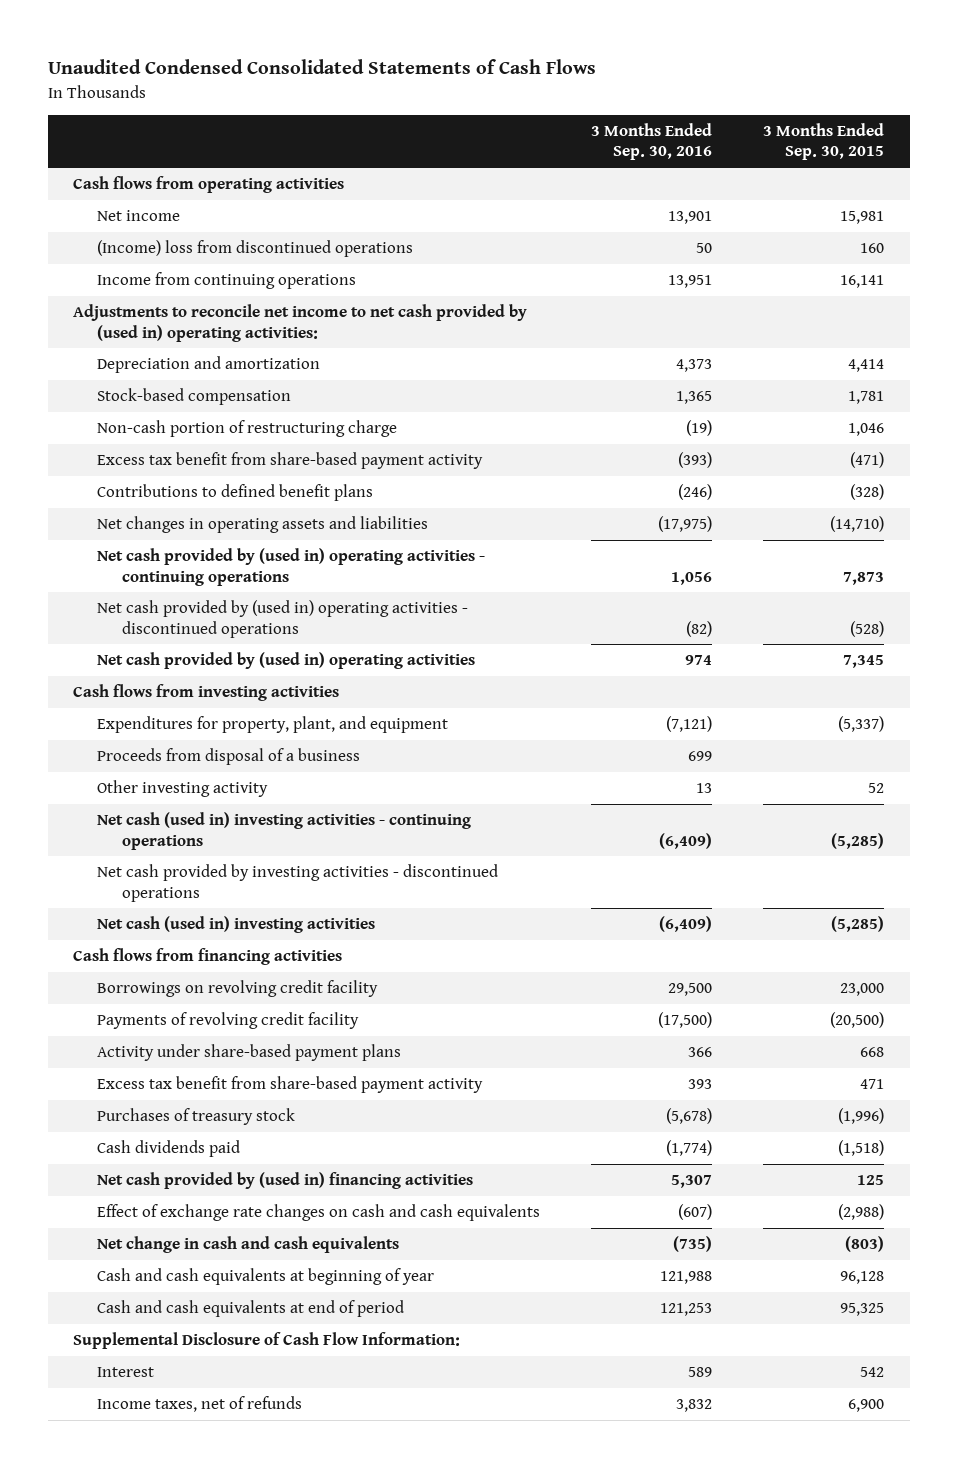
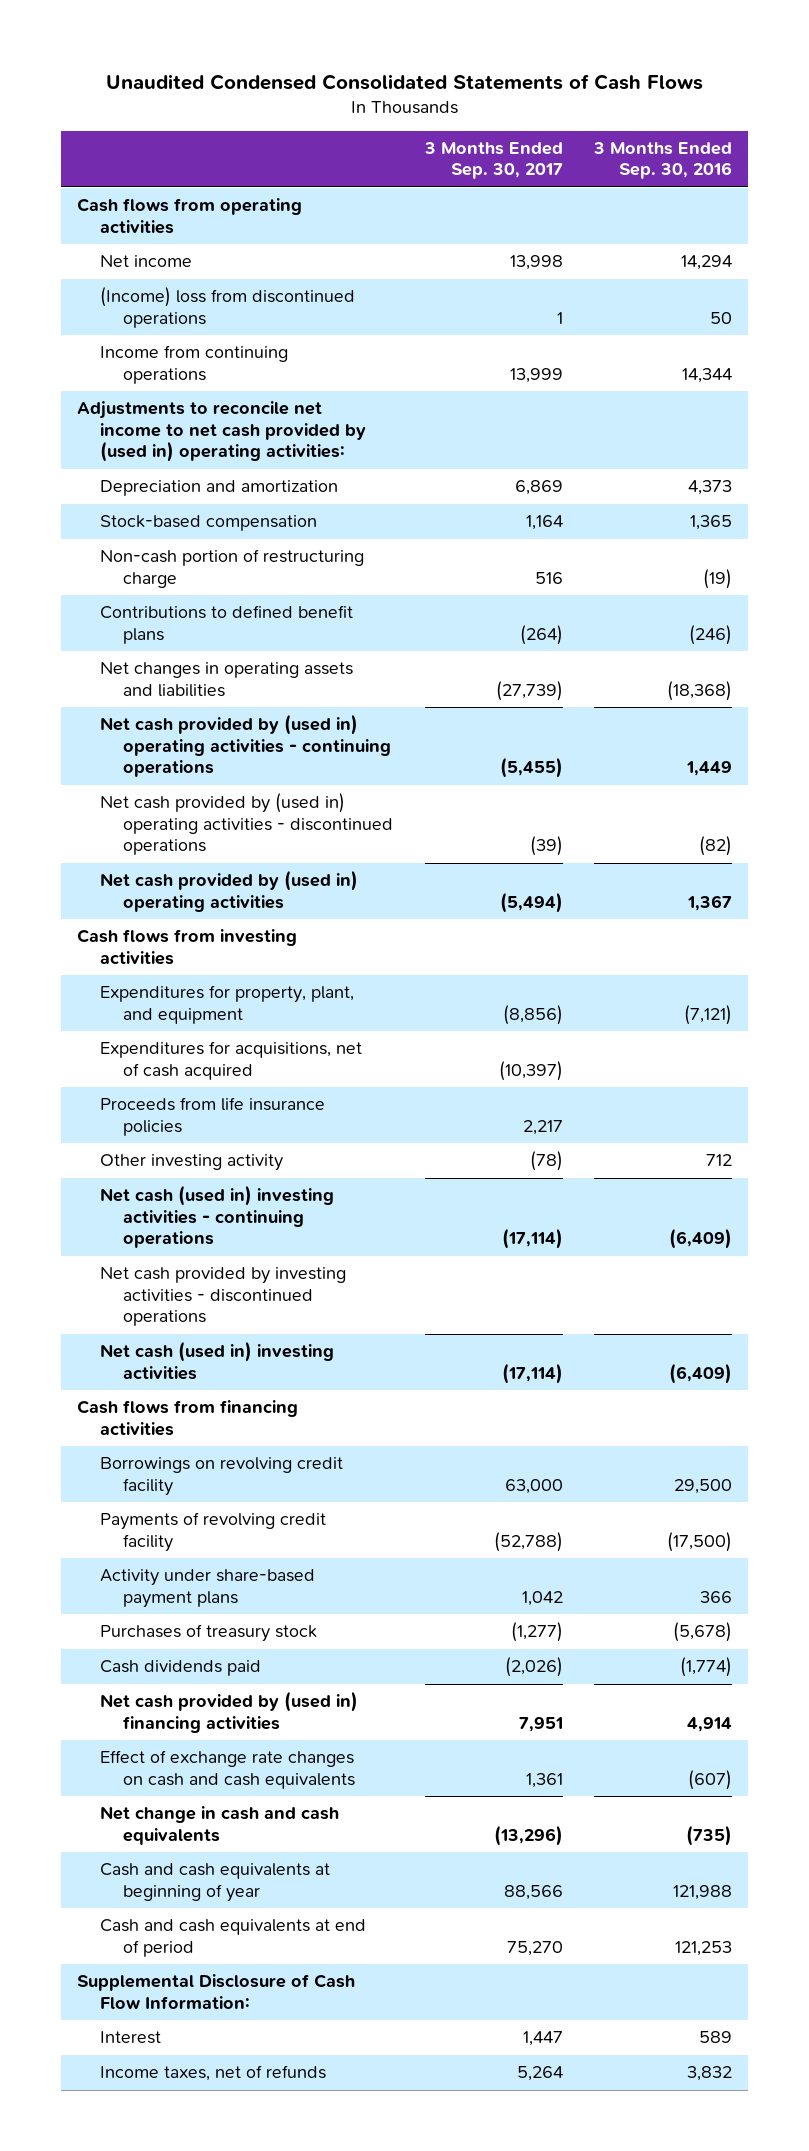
[763,123,885,161] 3 Months Ended Sep. 30, 2015 -> none
none -> [423,141,563,180] 3 Months Ended Sep. 30, 2017
[668,211,713,225] 13,901 -> [681,255,733,271] 14,294
[668,275,713,289] 13,951 -> [682,367,733,383] 14,344
[97,452,484,470] Excess tax benefit from share-based payment activity -> none
[658,516,713,533] (17,975) -> [667,680,733,701] (18,368)
[671,571,713,585] 1,056 -> [686,761,733,777] 1,449
[685,655,713,666] 974 -> [687,894,733,911] 1,367
[97,748,361,766] Proceeds from disposal of a business -> none
none -> [100,1041,363,1080] Expenditures for acquisitions, net of cash acquired
none -> [100,1097,326,1136] Proceeds from life insurance policies
[696,783,713,794] 13 -> [706,1154,733,1167] 712
[97,1076,484,1094] Excess tax benefit from share-based payment activity -> none
[671,1175,713,1189] 5,307 -> [687,1716,733,1732] 4,914

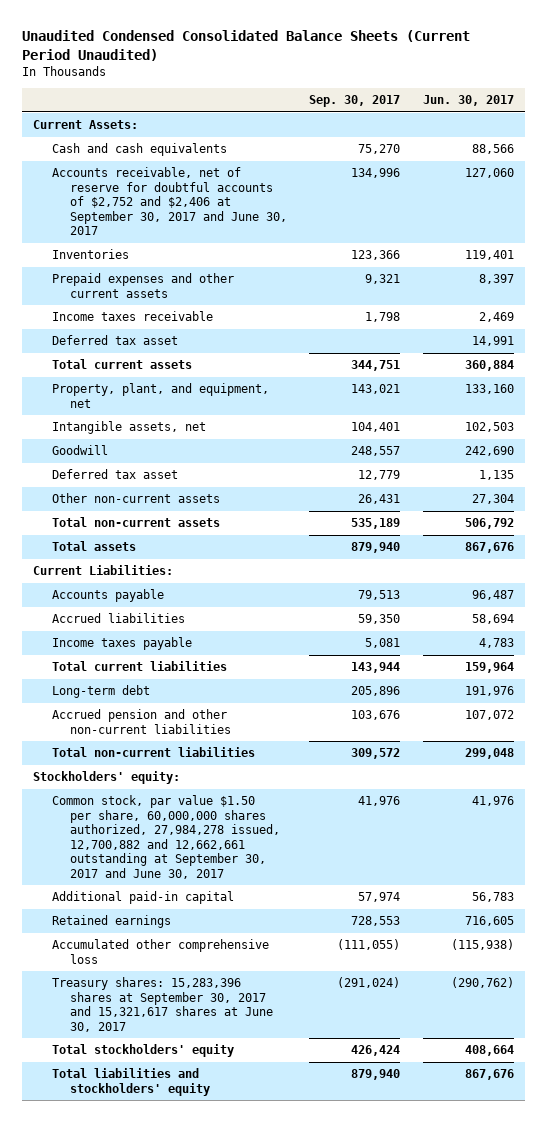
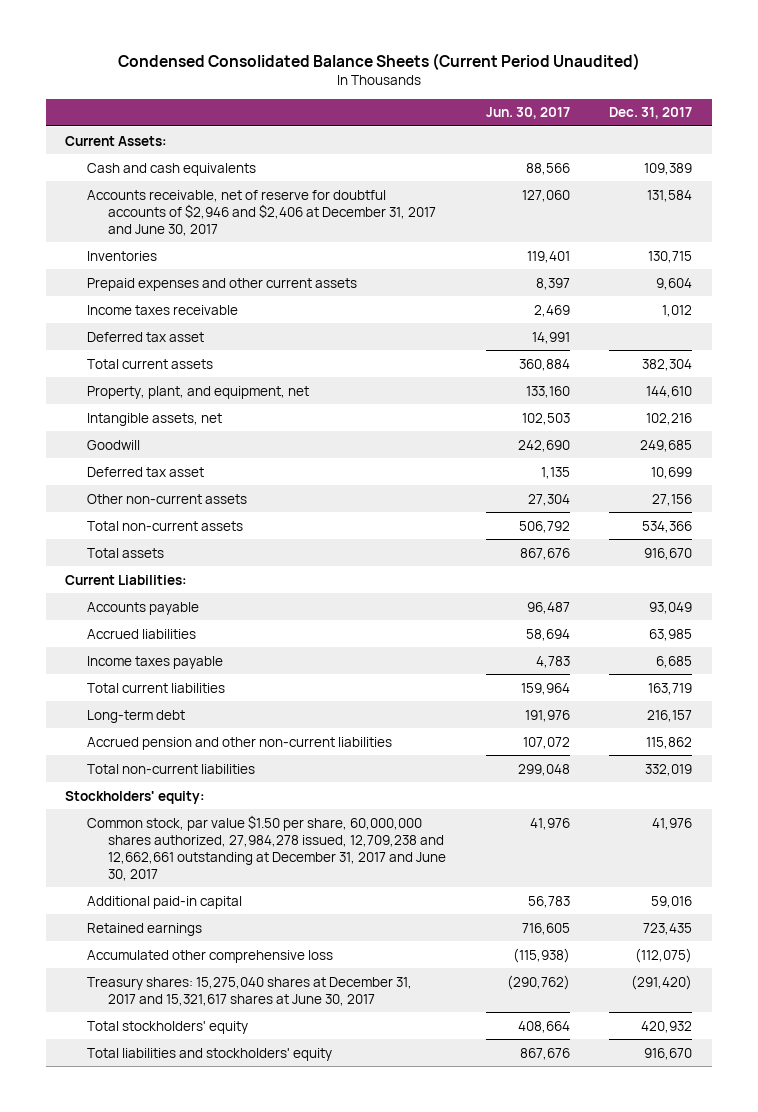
[22,29,471,61] Unaudited Condensed Consolidated Balance Sheets (Current Period Unaudited) -> [117,52,640,70] Condensed Consolidated Balance Sheets (Current Period Unaudited)
[309,95,401,108] Sep. 30, 2017 -> none
none -> [609,107,693,120] Dec. 31, 2017
[51,167,287,236] Accounts receivable, net of reserve for doubtful accounts of $2,752 and $2,406 at September 30, 2017 and June 30, 2017 -> [86,189,437,236] Accounts receivable, net of reserve for doubtful accounts of $2,946 and $2,406 at December 31, 2017 and June 30, 2017
[51,795,280,879] Common stock, par value $1.50 per share, 60,000,000 shares authorized, 27,984,278 issued, 12,700,882 and 12,662,661 outstanding at September 30, 2017 and June 30, 2017 -> [86,814,447,881] Common stock, par value $1.50 per share, 60,000,000 shares authorized, 27,984,278 issued, 12,709,238 and 12,662,661 outstanding at December 31, 2017 and June 30, 2017
[51,977,273,1032] Treasury shares: 15,283,396 shares at September 30, 2017 and 15,321,617 shares at June 30, 2017 -> [86,976,412,1006] Treasury shares: 15,275,040 shares at December 31, 2017 and 15,321,617 shares at June 30, 2017

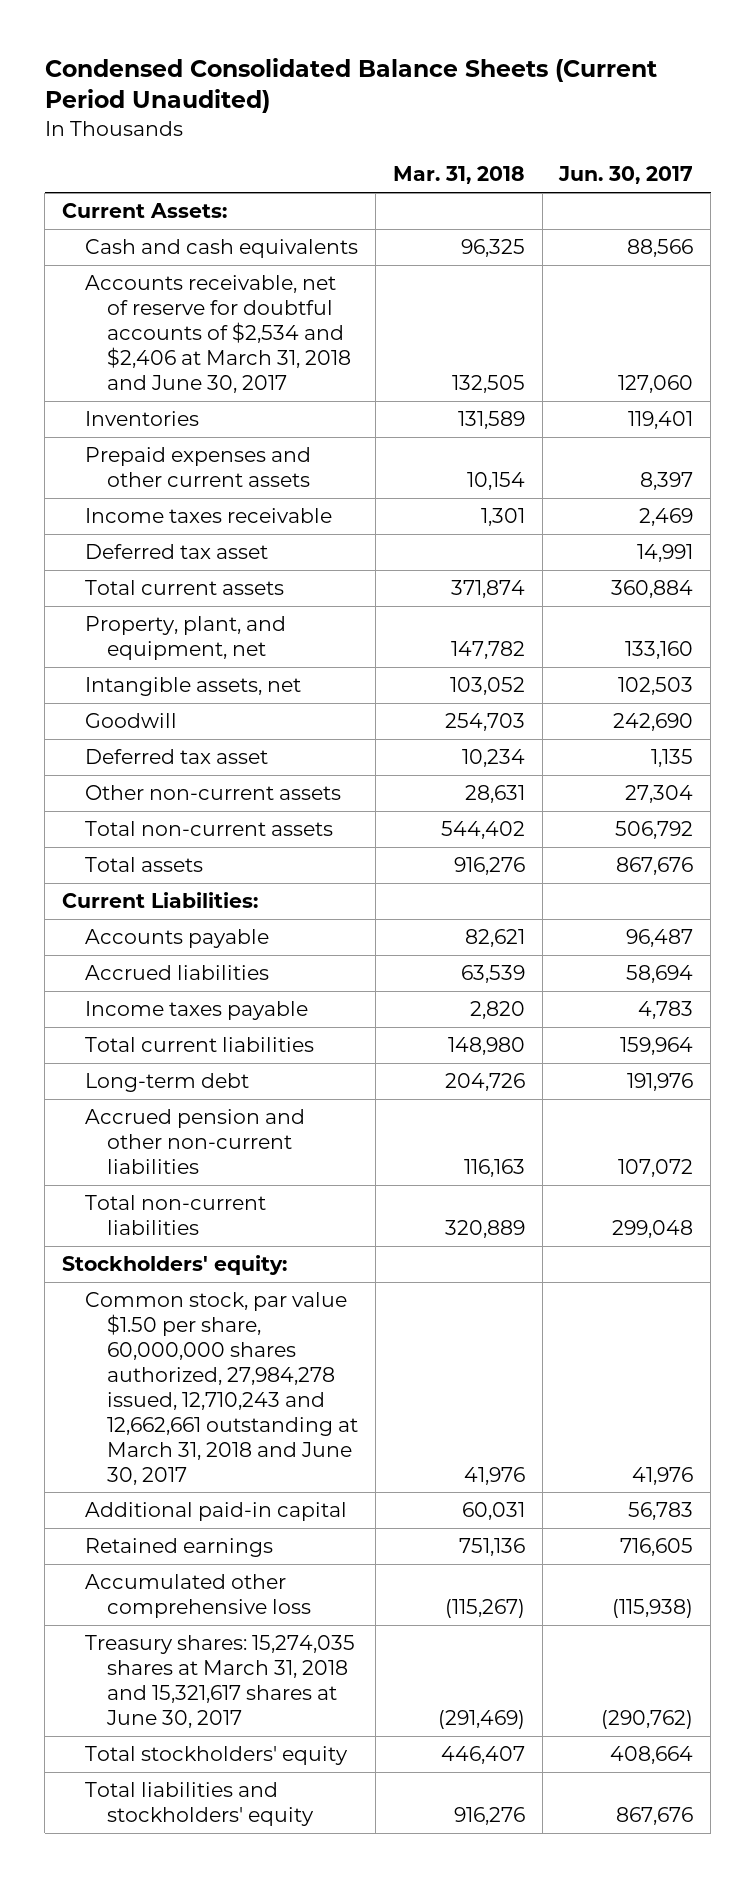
[609,107,693,120] Dec. 31, 2017 -> none
none -> [392,166,525,185] Mar. 31, 2018
[86,189,437,236] Accounts receivable, net of reserve for doubtful accounts of $2,946 and $2,406 at December 31, 2017 and June 30, 2017 -> [84,275,352,393] Accounts receivable, net of reserve for doubtful accounts of $2,534 and $2,406 at March 31, 2018 and June 30, 2017
[86,814,447,881] Common stock, par value $1.50 per share, 60,000,000 shares authorized, 27,984,278 issued, 12,709,238 and 12,662,661 outstanding at December 31, 2017 and June 30, 2017 -> [84,1292,359,1485] Common stock, par value $1.50 per share, 60,000,000 shares authorized, 27,984,278 issued, 12,710,243 and 12,662,661 outstanding at March 31, 2018 and June 30, 2017
[86,976,412,1006] Treasury shares: 15,275,040 shares at December 31, 2017 and 15,321,617 shares at June 30, 2017 -> [84,1635,355,1728] Treasury shares: 15,274,035 shares at March 31, 2018 and 15,321,617 shares at June 30, 2017

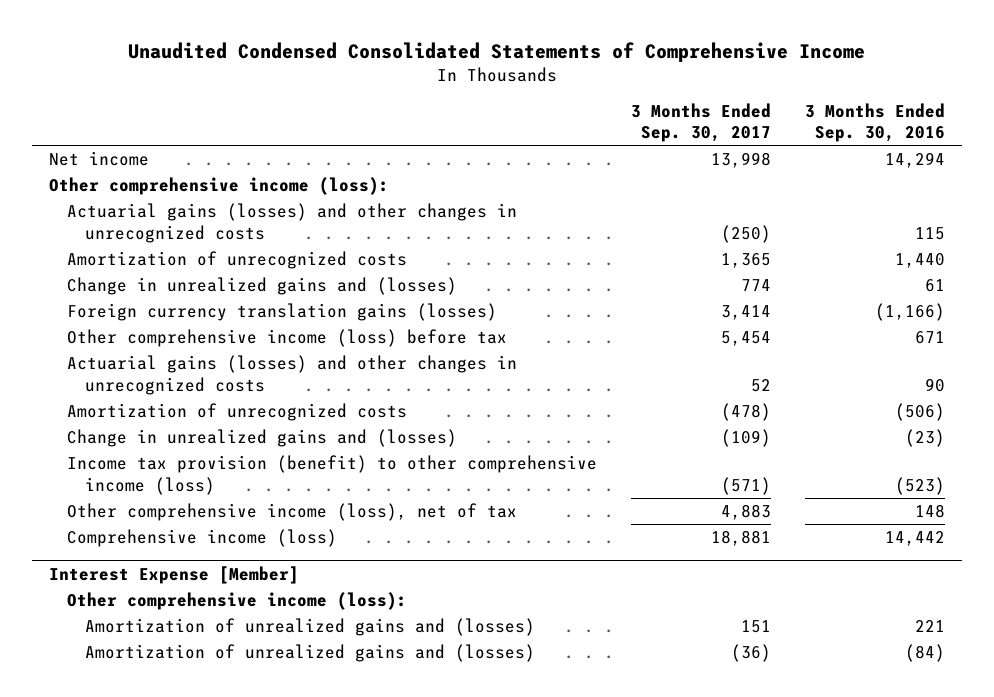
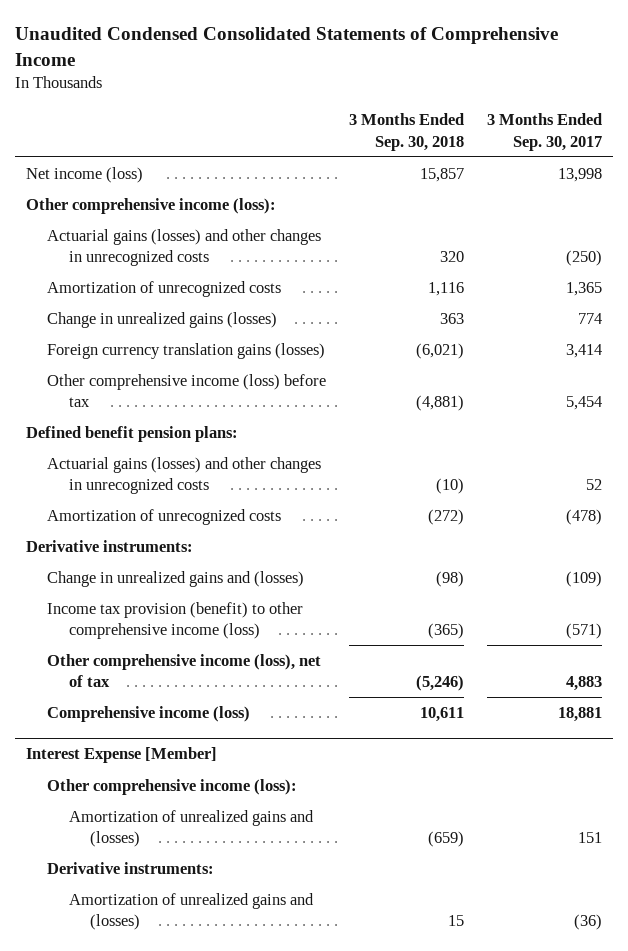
[804,102,945,142] 3 Months Ended Sep. 30, 2016 -> none
none -> [348,113,464,151] 3 Months Ended Sep. 30, 2018
[48,151,149,167] Net income -> [26,166,144,183] Net income (loss)
[66,277,457,296] Change in unrealized gains and (losses) -> [47,311,278,328] Change in unrealized gains (losses)
none -> [26,425,239,442] Defined benefit pension plans:
none -> [26,539,194,552] Derivative instruments:
none -> [47,861,215,874] Derivative instruments:

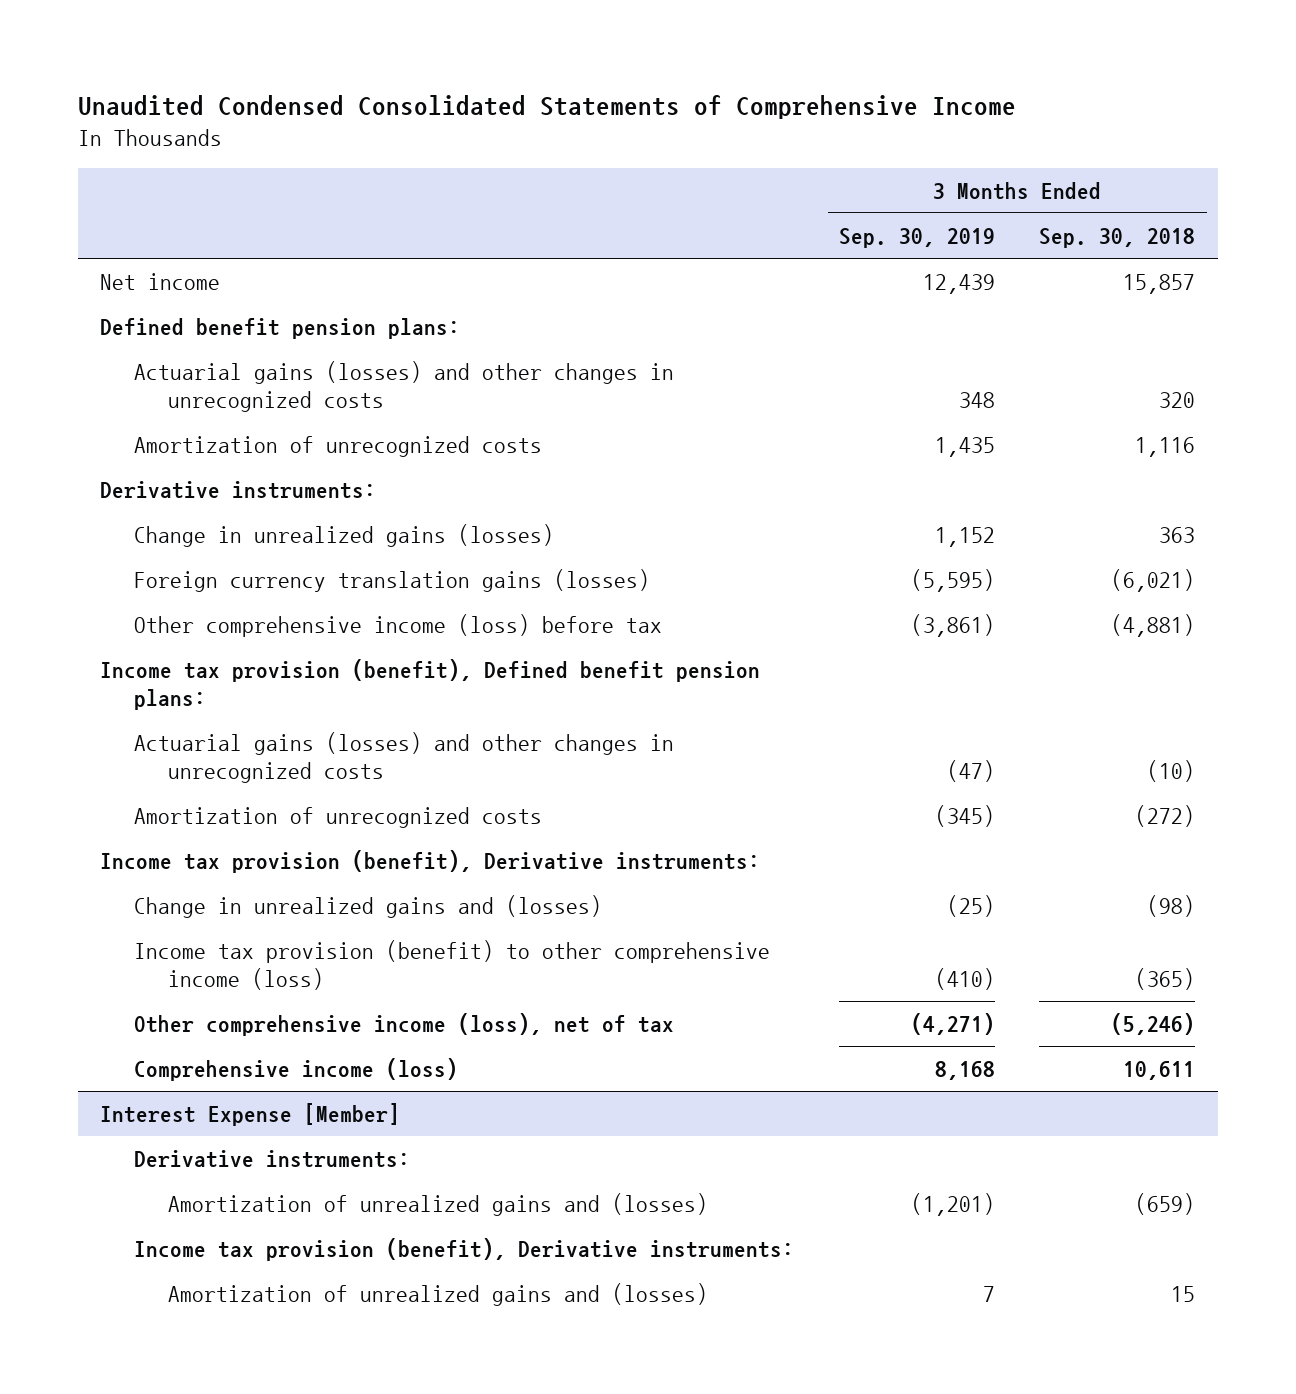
[486,113,602,151] 3 Months Ended Sep. 30, 2017 -> none
none -> [838,227,995,248] Sep. 30, 2019
[26,197,277,214] Other comprehensive income (loss): -> none
[26,166,144,183] Net income (loss) -> [100,272,221,290] Net income
[26,425,239,442] Defined benefit pension plans: -> [100,317,461,339] Defined benefit pension plans:
[26,539,194,552] Derivative instruments: -> [100,480,377,499] Derivative instruments:
none -> [100,658,761,710] Income tax provision (benefit), Defined benefit pension plans:
none -> [100,849,761,873] Income tax provision (benefit), Derivative instruments:
[47,778,298,795] Other comprehensive income (loss): -> none
[68,809,314,848] Amortization of unrealized gains and (losses) -> [167,1192,708,1216] Amortization of unrealized gains and (losses)
none -> [133,1237,794,1261] Income tax provision (benefit), Derivative instruments:

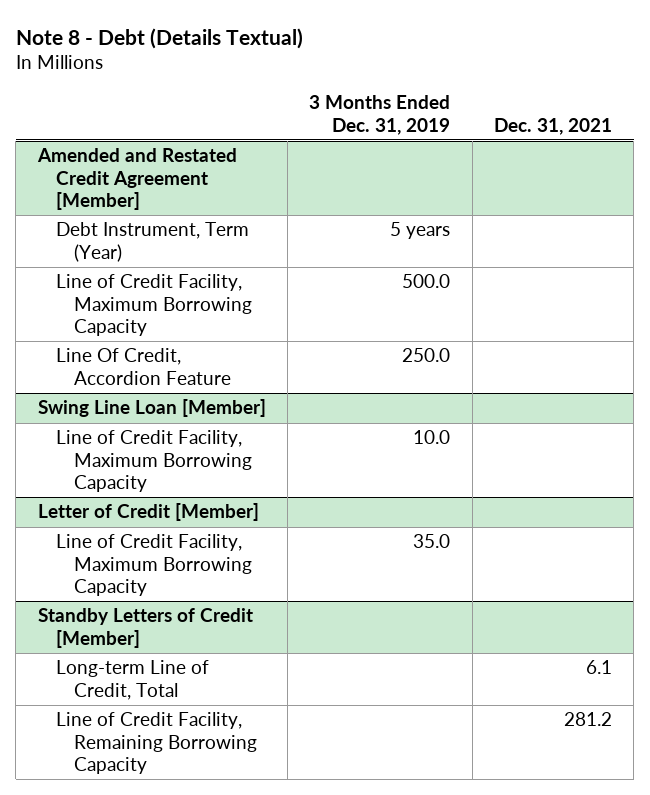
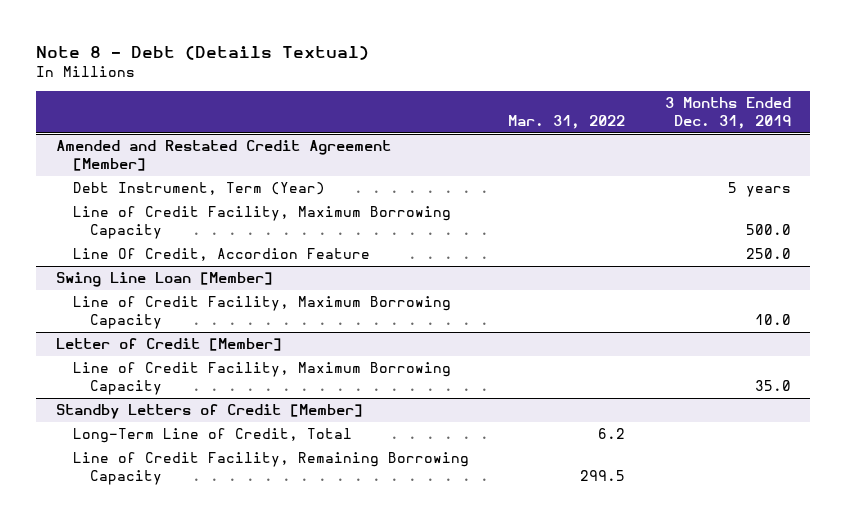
[493,117,612,135] Dec. 31, 2021 -> none
none -> [508,115,626,130] Mar. 31, 2022
[55,660,209,700] Long-term Line of Credit, Total -> [72,428,352,444] Long-Term Line of Credit, Total

